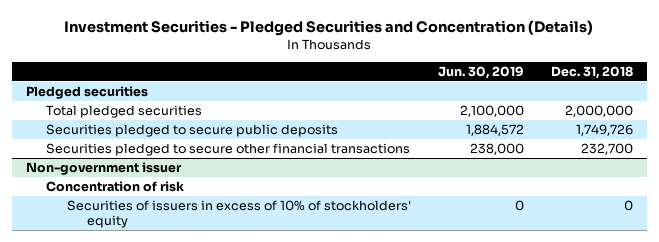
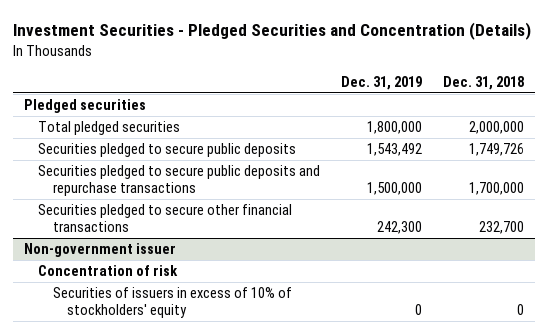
[437,65,524,79] Jun. 30, 2019 -> none
none -> [341,76,423,91] Dec. 31, 2019
none -> [38,165,321,197] Securities pledged to secure public deposits and repurchase transactions

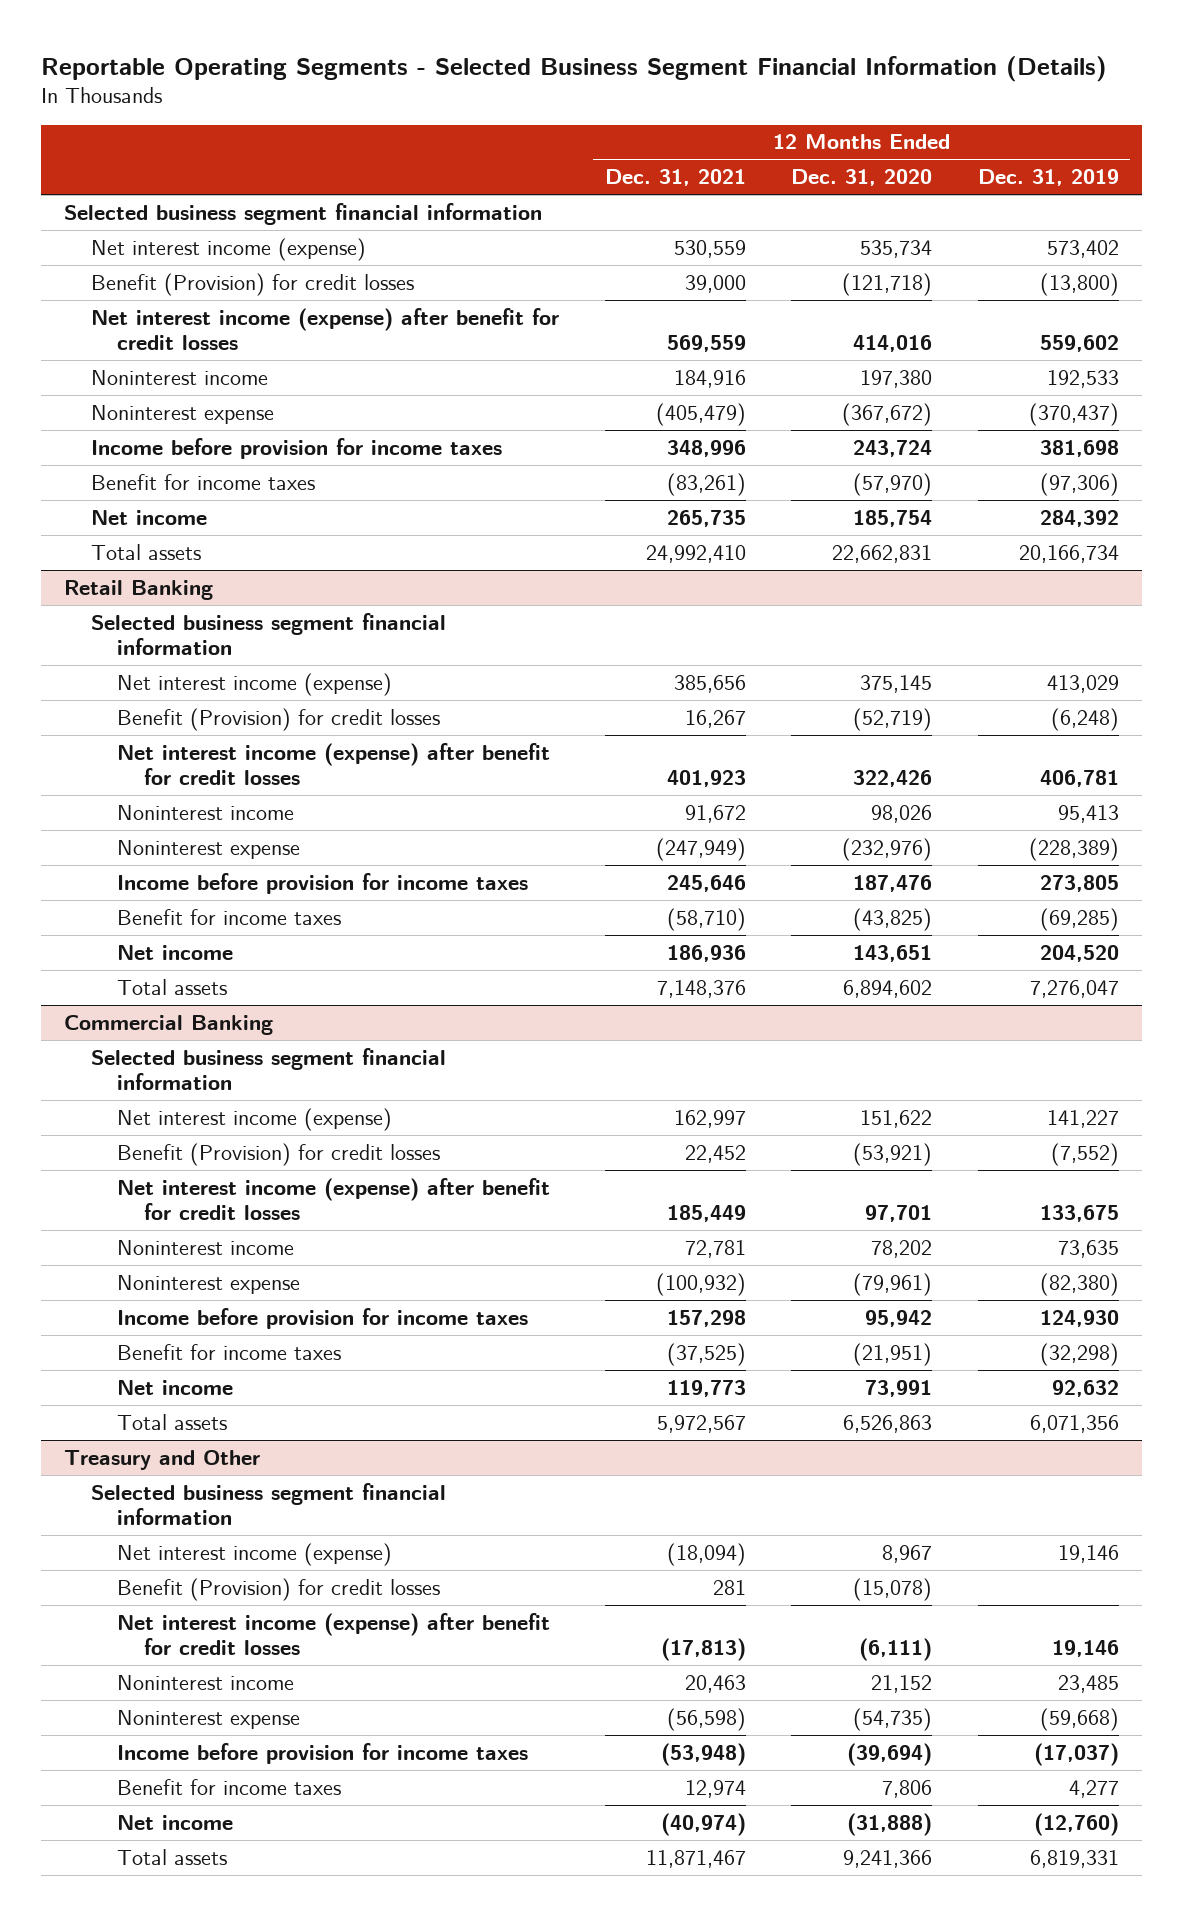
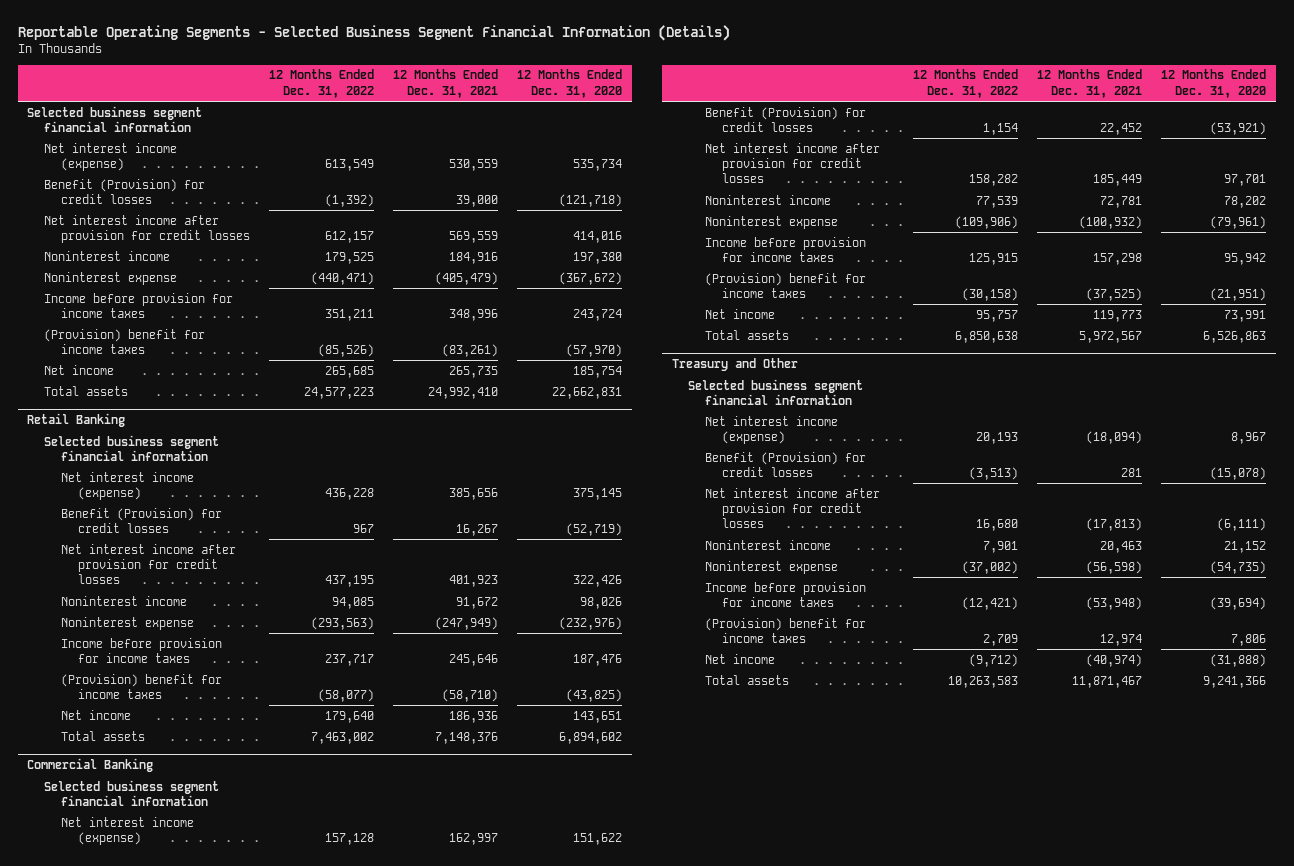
[977,169,1119,187] Dec. 31, 2019 -> none
none -> [269,69,375,98] 12 Months Ended Dec. 31, 2022
[90,307,559,350] Net interest income (expense) after benefit for credit losses -> [44,214,251,243] Net interest income after provision for credit losses
[90,473,315,490] Benefit for income taxes -> [44,328,206,354] (Provision) benefit for income taxes
[117,742,551,785] Net interest income (expense) after benefit for credit losses -> [61,543,237,585] Net interest income after provision for credit losses
[117,908,342,925] Benefit for income taxes -> [61,673,223,699] (Provision) benefit for income taxes
[117,1177,551,1220] Net interest income (expense) after benefit for credit losses -> [705,142,881,184] Net interest income after provision for credit losses
[117,1343,342,1360] Benefit for income taxes -> [705,272,867,298] (Provision) benefit for income taxes
[117,1612,551,1655] Net interest income (expense) after benefit for credit losses -> [705,487,881,529] Net interest income after provision for credit losses
[117,1778,342,1795] Benefit for income taxes -> [705,617,867,643] (Provision) benefit for income taxes

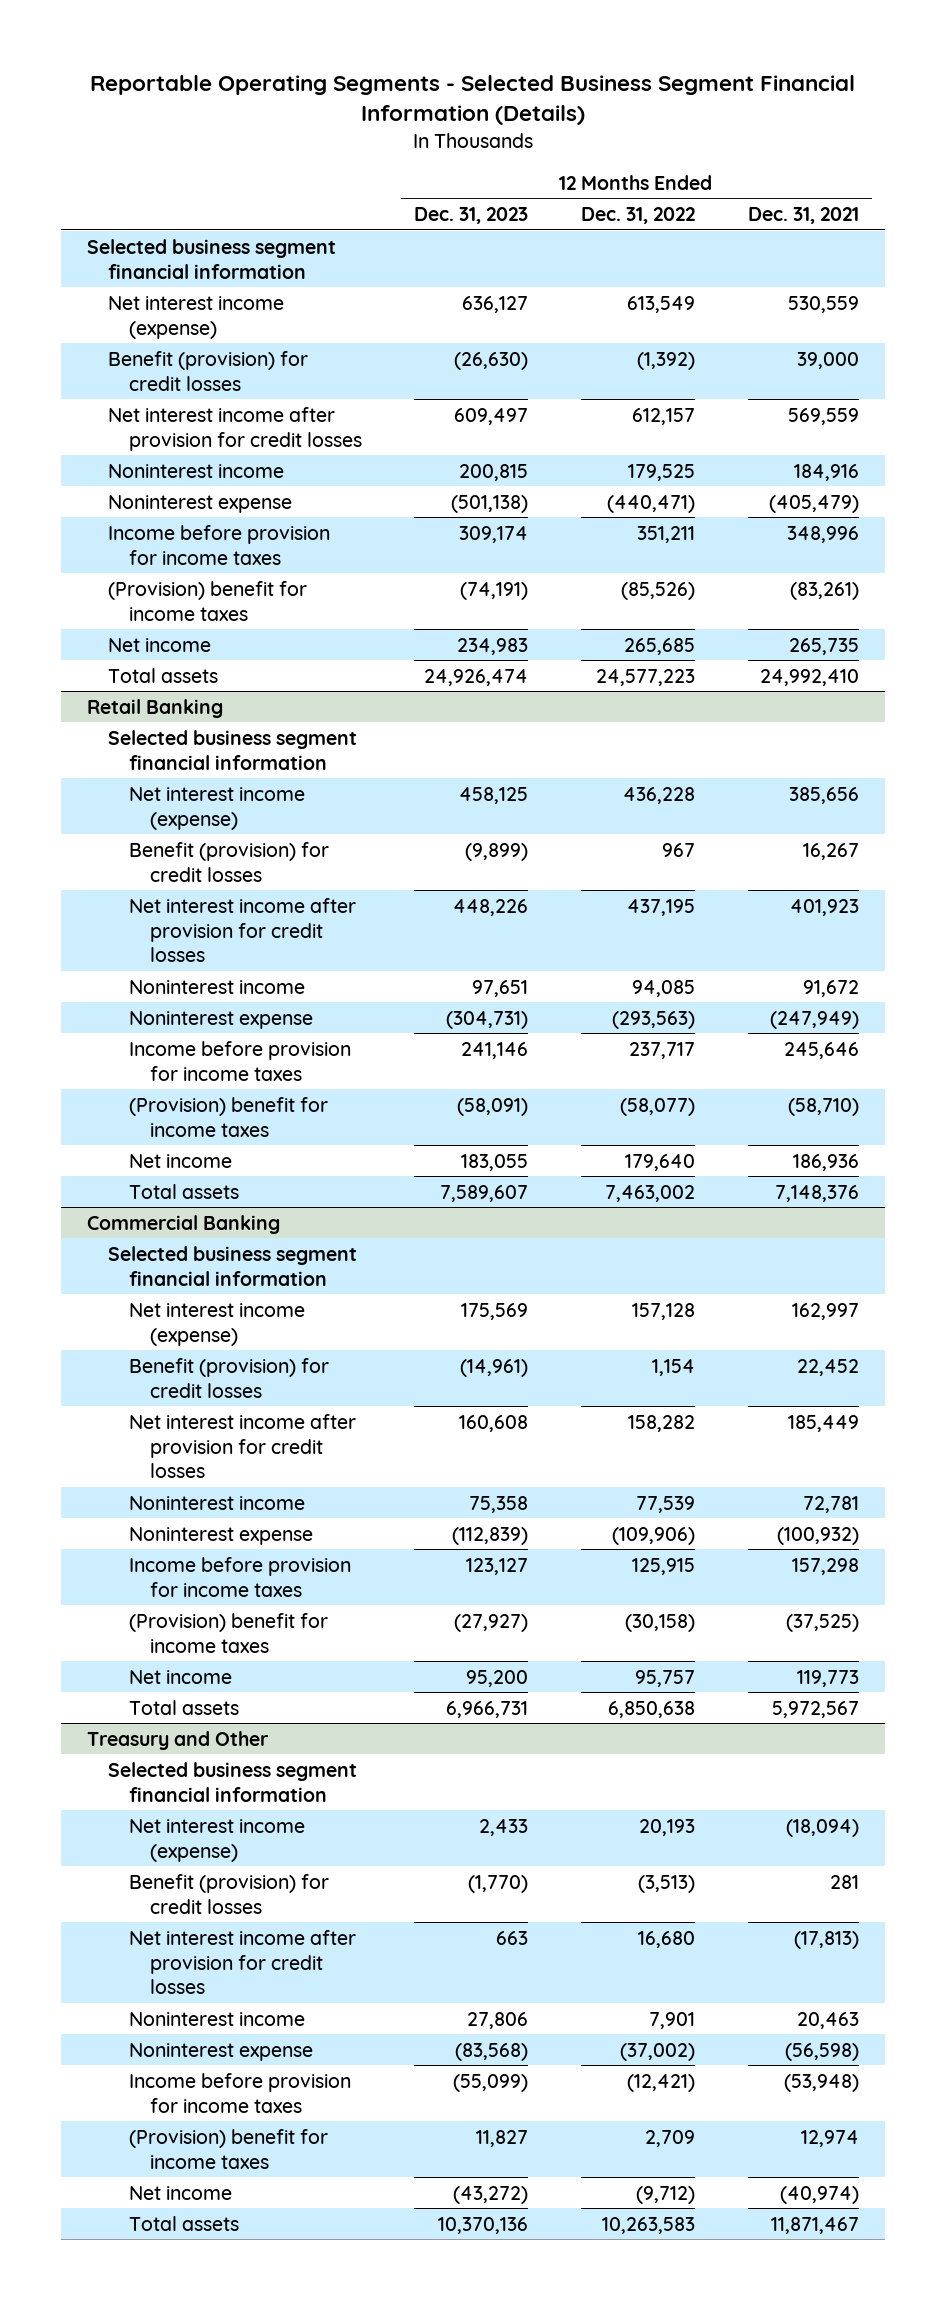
[517,69,623,98] 12 Months Ended Dec. 31, 2020 -> none
none -> [414,207,529,225] Dec. 31, 2023
[44,178,206,204] Benefit (Provision) for credit losses -> [107,350,308,391] Benefit (provision) for credit losses
[61,507,223,533] Benefit (Provision) for credit losses -> [128,841,329,882] Benefit (provision) for credit losses
[705,106,867,132] Benefit (Provision) for credit losses -> [128,1357,329,1398] Benefit (provision) for credit losses
[705,451,867,477] Benefit (Provision) for credit losses -> [128,1873,329,1914] Benefit (provision) for credit losses

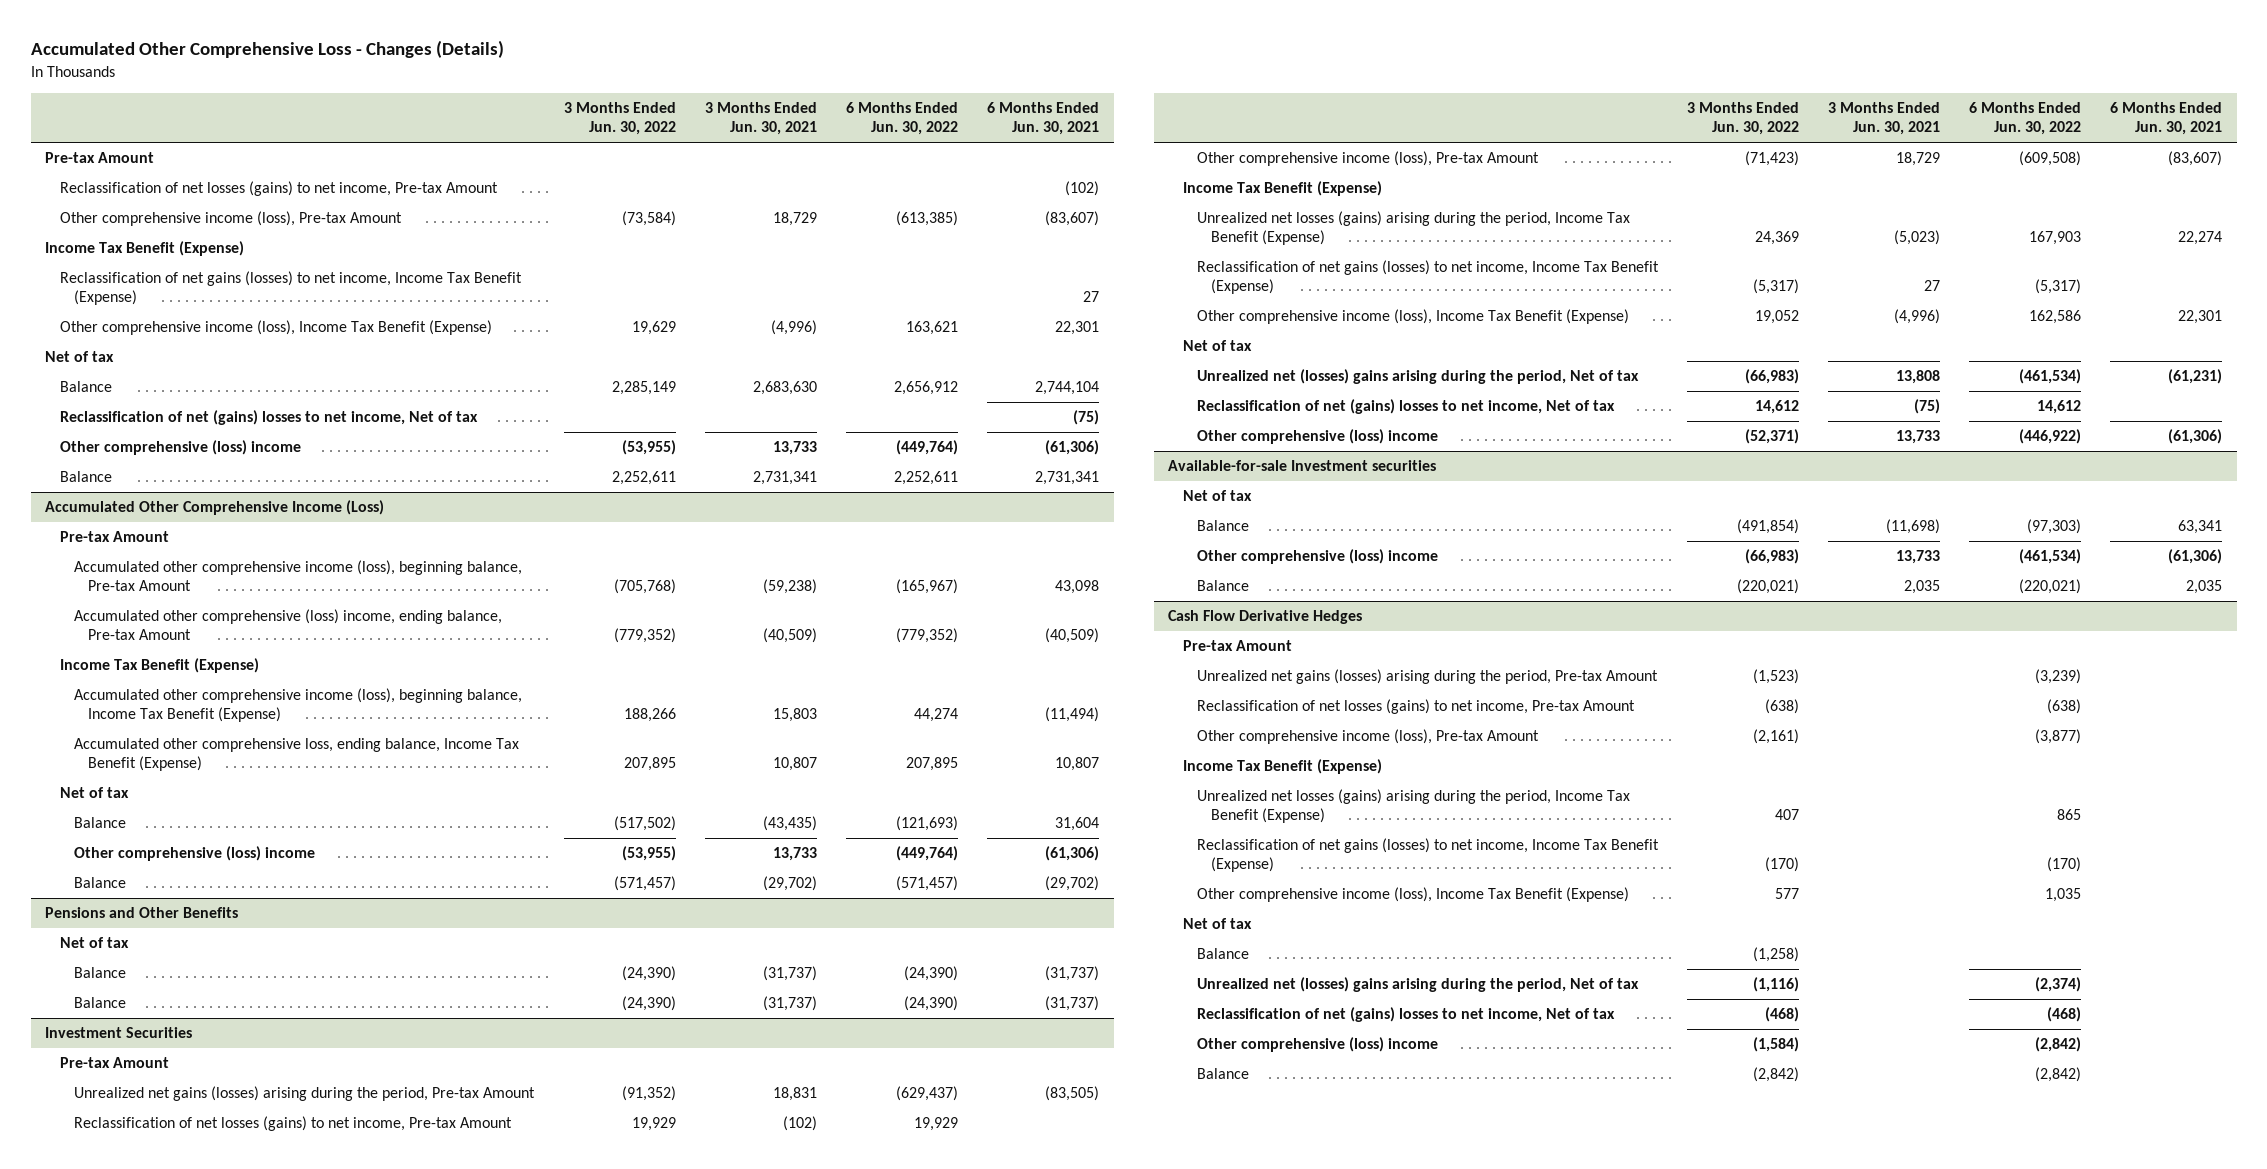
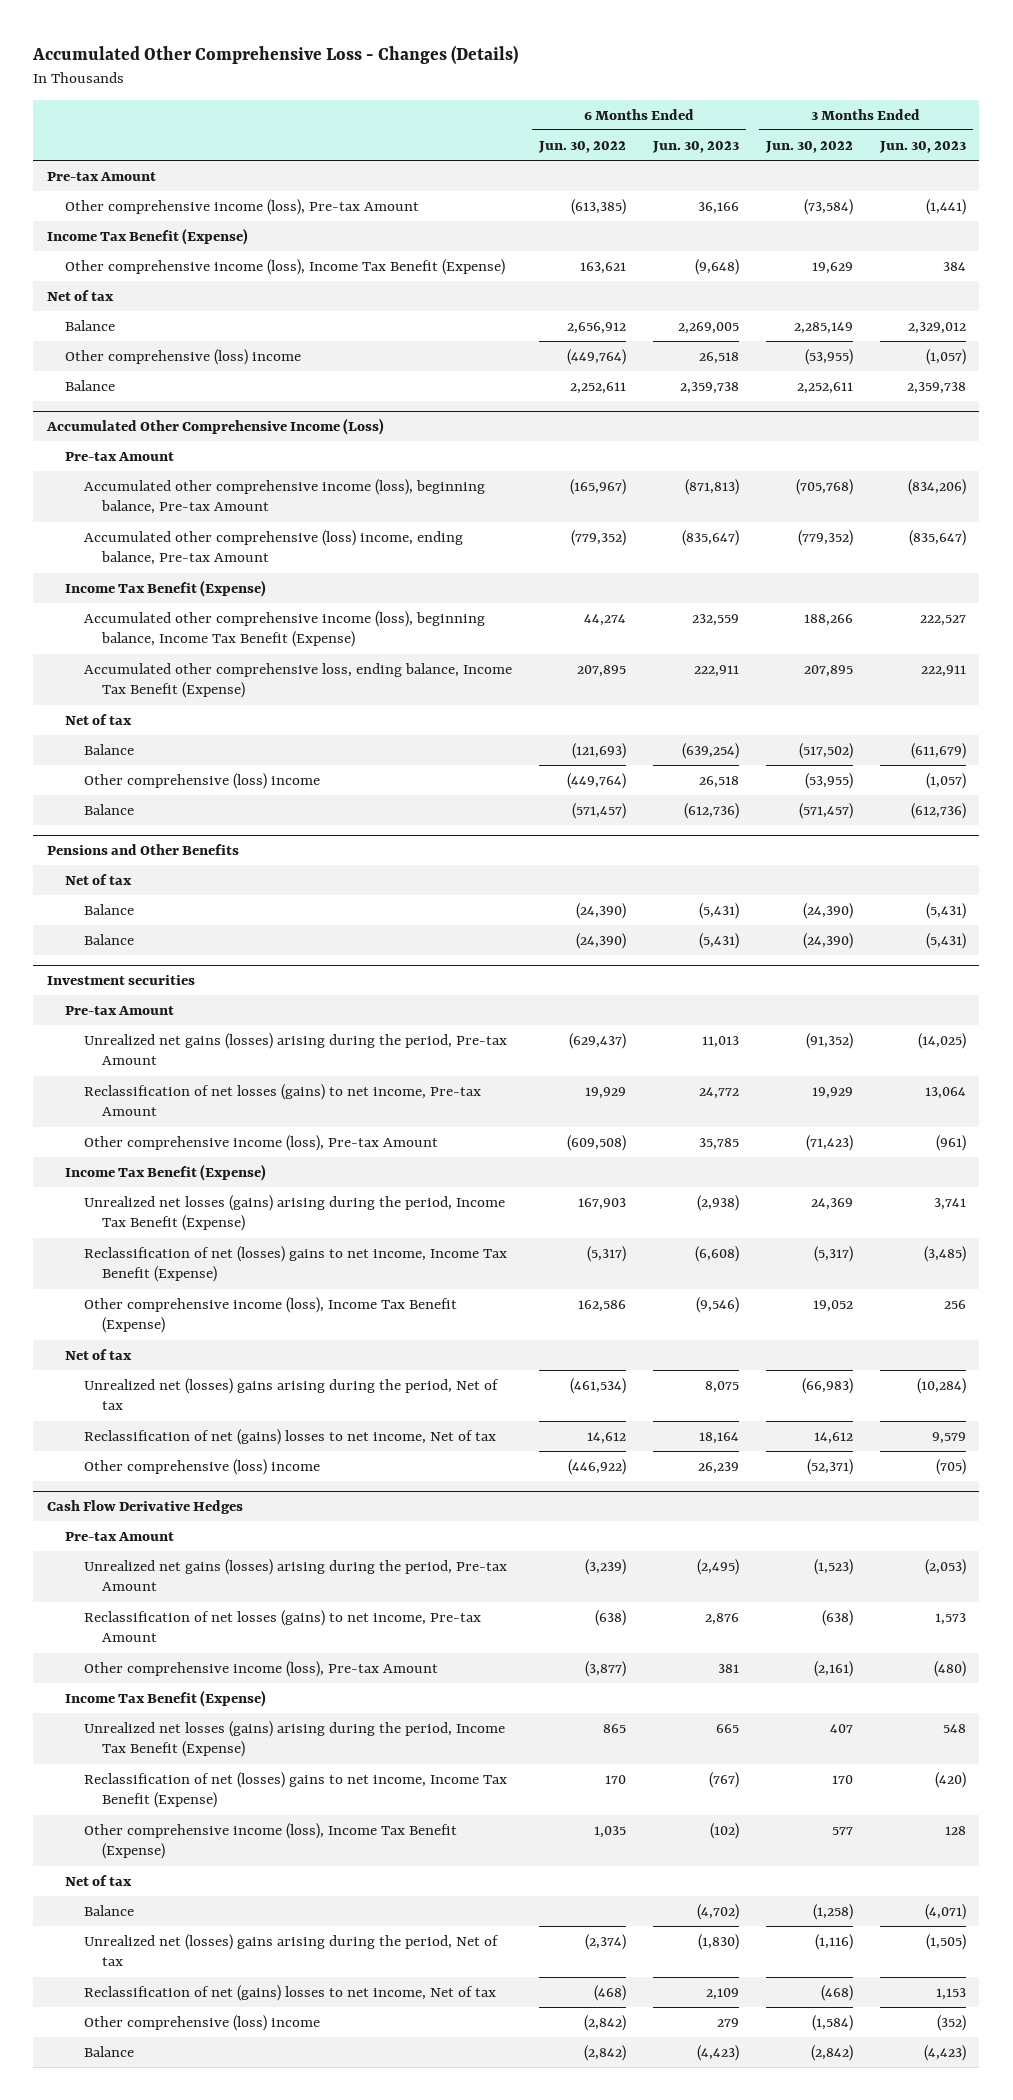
[705,102,818,136] 3 Months Ended Jun. 30, 2021 -> none
[987,102,1100,136] 6 Months Ended Jun. 30, 2021 -> none
none -> [651,140,739,153] Jun. 30, 2023
none -> [878,140,966,153] Jun. 30, 2023
[59,181,498,197] Reclassification of net losses (gains) to net income, Pre-tax Amount -> none
[59,271,522,306] Reclassification of net gains (losses) to net income, Income Tax Benefit (Expense) -> none
[59,410,478,426] Reclassification of net (gains) losses to net income, Net of tax -> none
[45,1027,193,1039] Investment Securities -> [46,975,195,986] Investment securities
[1196,260,1659,295] Reclassification of net gains (losses) to net income, Income Tax Benefit (Expense) -> [83,1245,507,1283] Reclassification of net (losses) gains to net income, Income Tax Benefit (Expense)
[1168,460,1437,472] Available-for-sale Investment securities -> none
[1182,490,1252,502] Net of tax -> none
[1196,520,1249,532] Balance -> none
[1196,549,1438,565] Other comprehensive (loss) income -> none
[1196,580,1249,592] Balance -> none
[1196,838,1659,873] Reclassification of net gains (losses) to net income, Income Tax Benefit (Expense) -> [83,1771,507,1809] Reclassification of net (losses) gains to net income, Income Tax Benefit (Expense)
[1764,857,1799,873] (170) -> [831,1774,853,1784] 170
[2047,857,2082,873] (170) -> [604,1774,626,1784] 170

